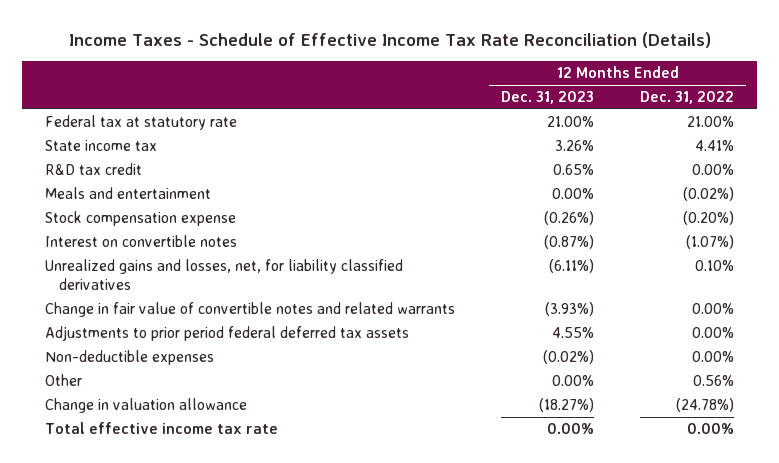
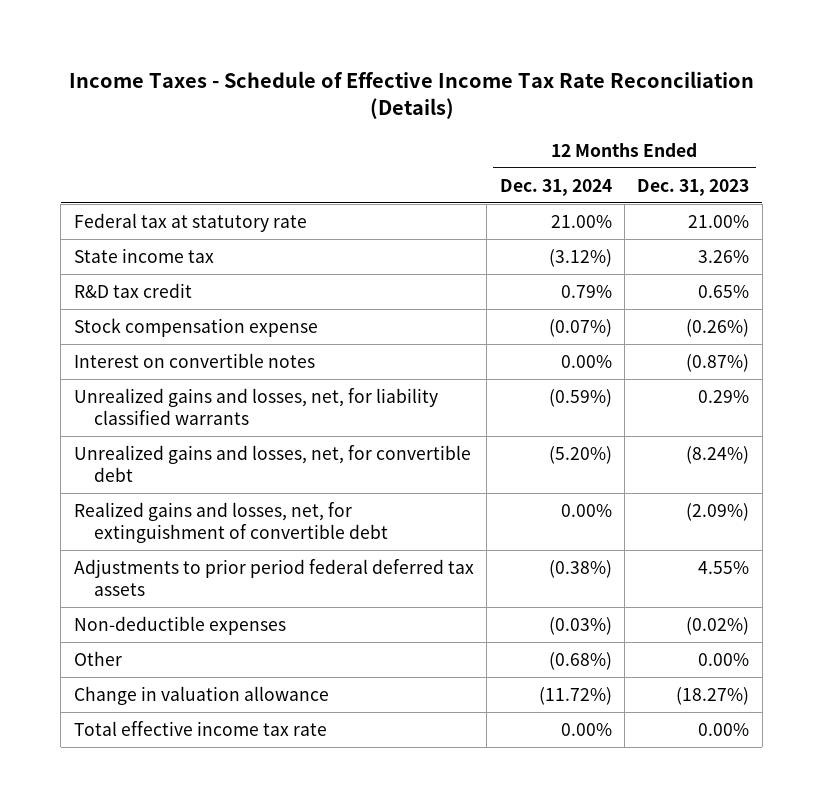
[640,91,735,105] Dec. 31, 2022 -> none
none -> [499,178,612,196] Dec. 31, 2024
[44,187,211,200] Meals and entertainment -> none
[44,302,455,318] Change in fair value of convertible notes and related warrants -> none
[44,259,403,291] Unrealized gains and losses, net, for liability classified derivatives -> [73,387,438,425] Unrealized gains and losses, net, for liability classified warrants
[549,259,595,274] (6.11%) -> [698,389,750,403] 0.29%
none -> [73,444,471,482] Unrealized gains and losses, net, for convertible debt
none -> [73,501,389,543] Realized gains and losses, net, for extinguishment of convertible debt

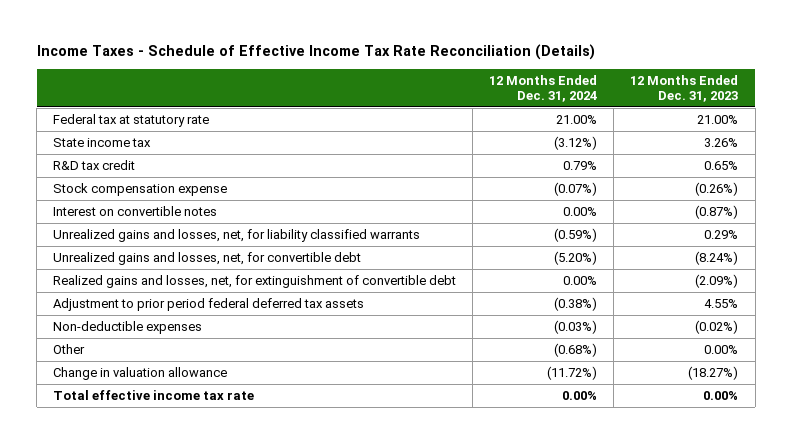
[73,558,474,596] Adjustments to prior period federal deferred tax assets -> [53,297,365,311] Adjustment to prior period federal deferred tax assets

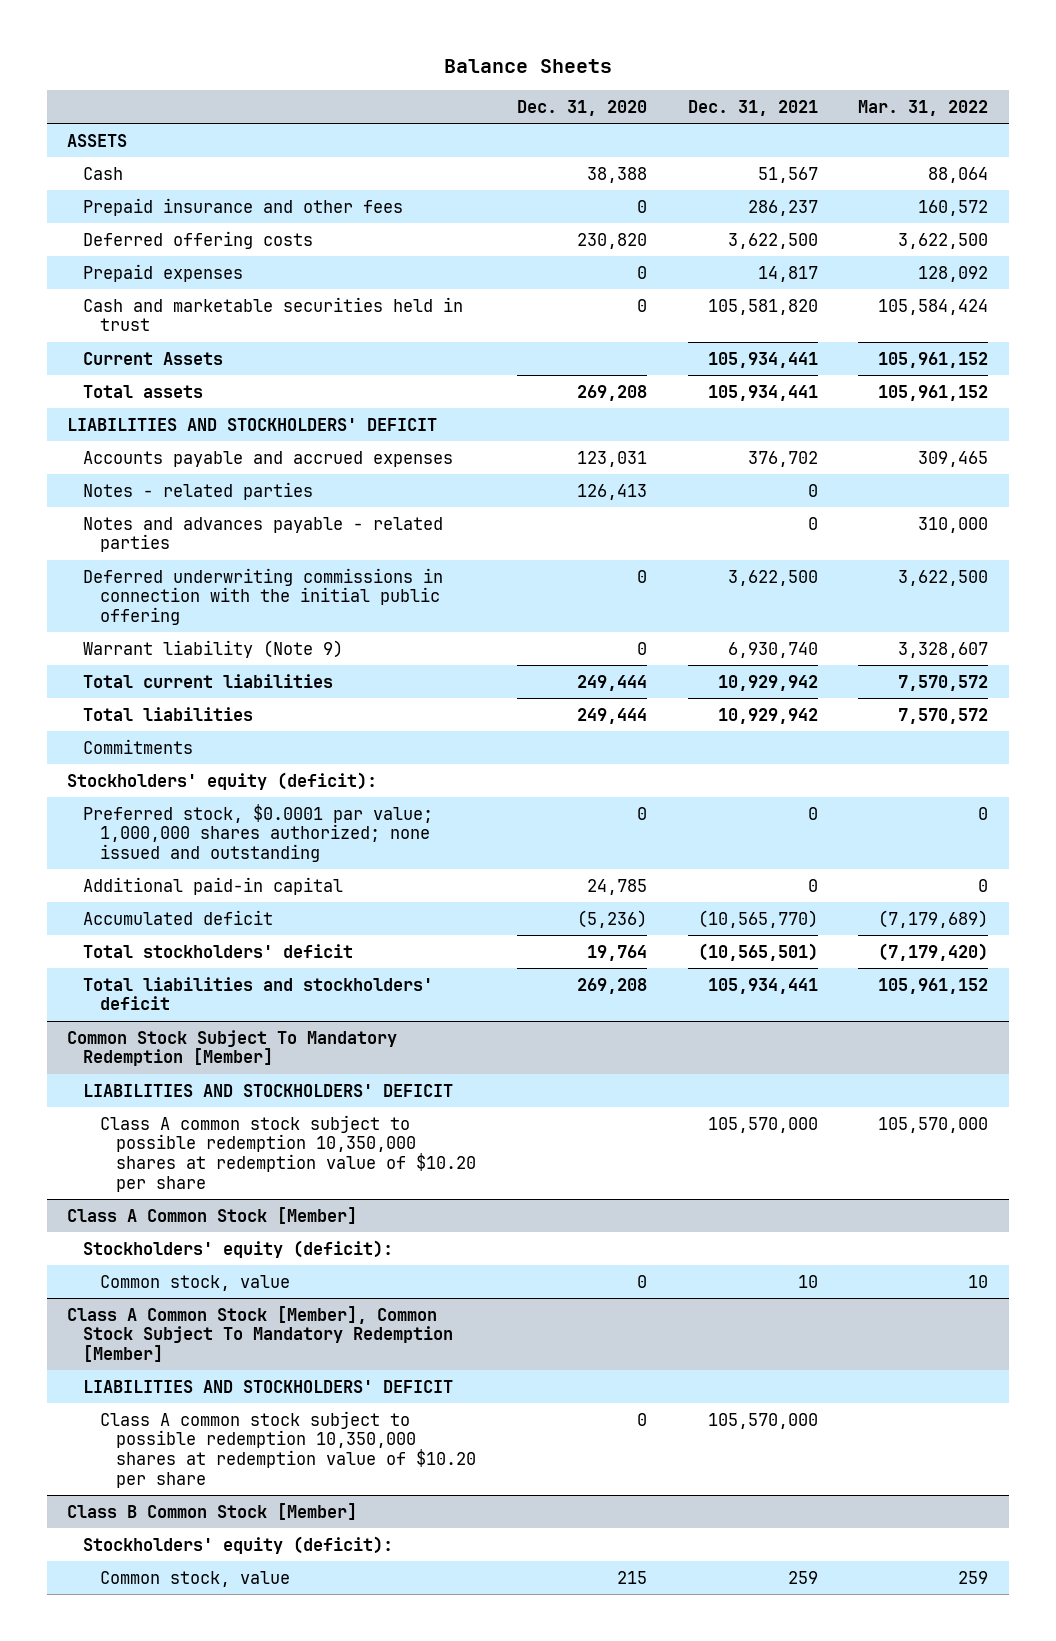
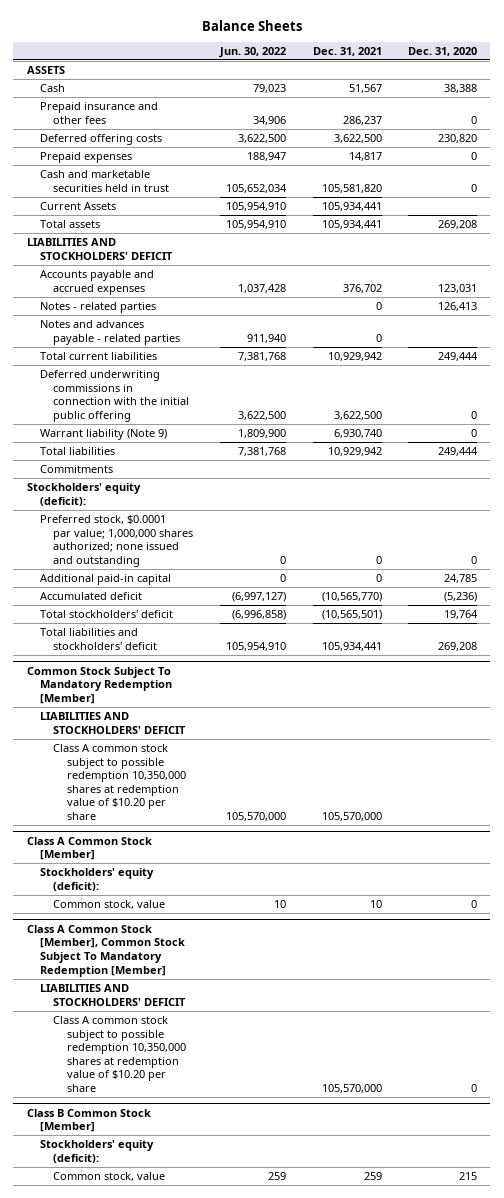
[858,99,989,116] Mar. 31, 2022 -> none
none -> [218,46,286,58] Jun. 30, 2022
[83,673,334,688] Total current liabilities -> [39,352,157,361] Total current liabilities

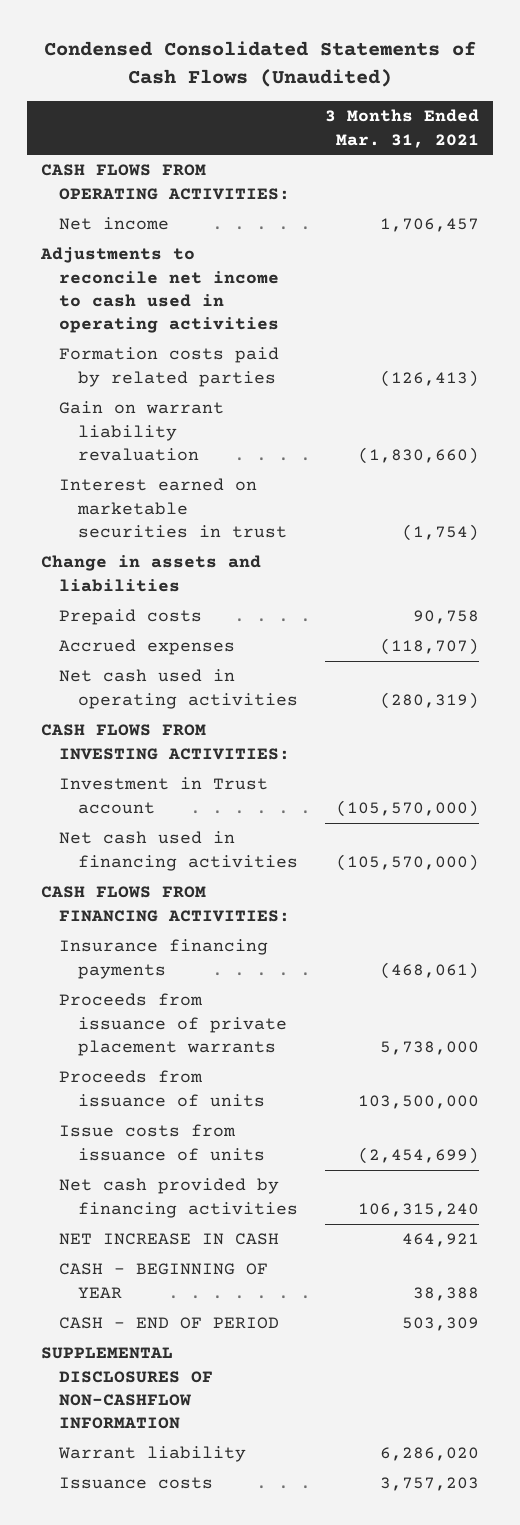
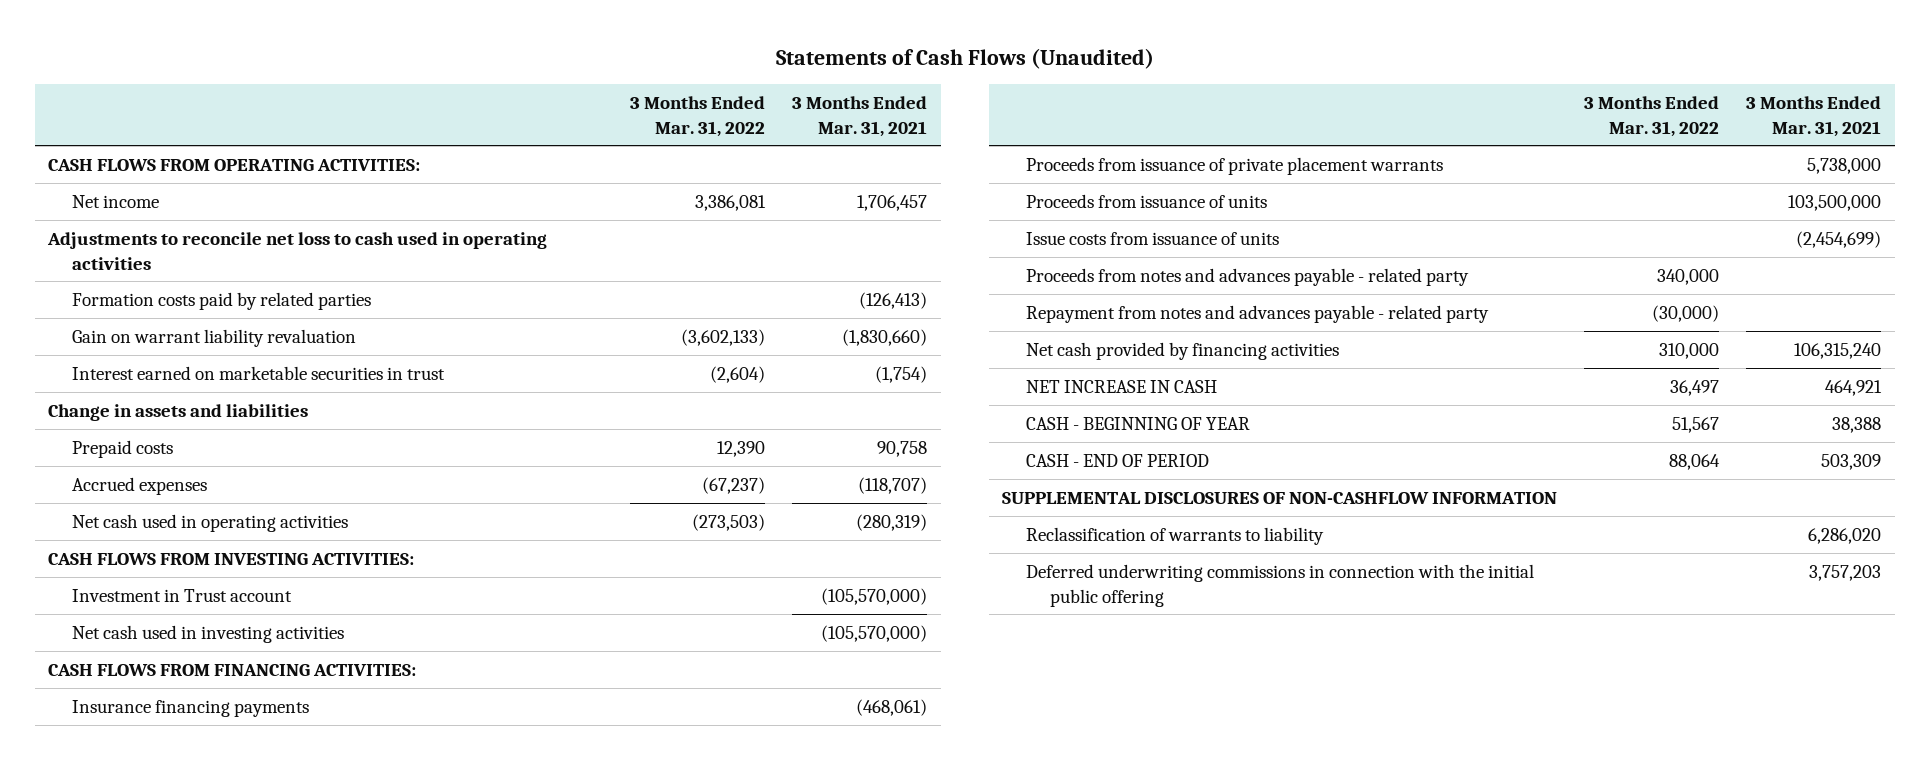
[43,41,476,87] Condensed Consolidated Statements of Cash Flows (Unaudited) -> [775,47,1154,69] Statements of Cash Flows (Unaudited)
none -> [630,95,766,137] 3 Months Ended Mar. 31, 2022
[39,247,280,334] Adjustments to reconcile net income to cash used in operating activities -> [47,231,548,270] Adjustments to reconcile net loss to cash used in operating activities
[59,831,298,871] Net cash used in financing activities -> [72,624,345,643] Net cash used in investing activities
none -> [1026,267,1470,286] Proceeds from notes and advances payable - related party
none -> [1026,304,1490,323] Repayment from notes and advances payable - related party
[58,1446,247,1463] Warrant liability -> [1026,526,1325,545] Reclassification of warrants to liability
[59,1477,214,1490] Issuance costs -> [1026,563,1535,607] Deferred underwriting commissions in connection with the initial public offering

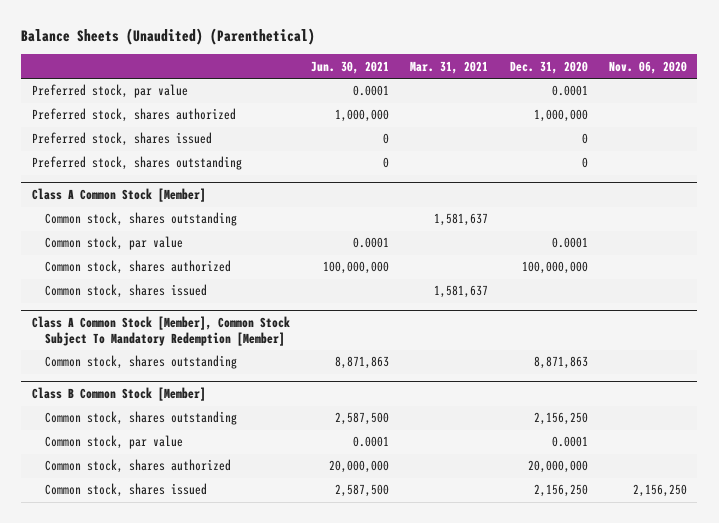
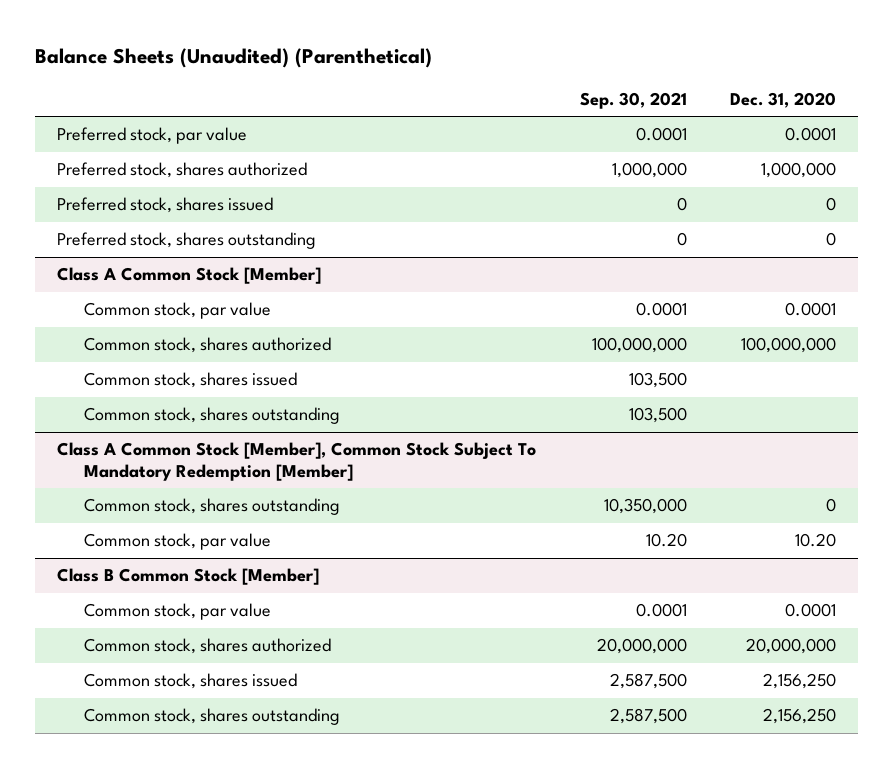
[311,60,390,74] Jun. 30, 2021 -> none
[410,60,489,74] Mar. 31, 2021 -> none
[608,60,687,74] Nov. 06, 2020 -> none
none -> [579,91,687,109] Sep. 30, 2021
[44,212,237,227] Common stock, shares outstanding -> [83,407,340,425] Common stock, shares outstanding
[533,356,588,370] 8,871,863 -> [826,498,837,513] 0
none -> [83,533,271,551] Common stock, par value
[44,411,237,426] Common stock, shares outstanding -> [83,708,340,726] Common stock, shares outstanding

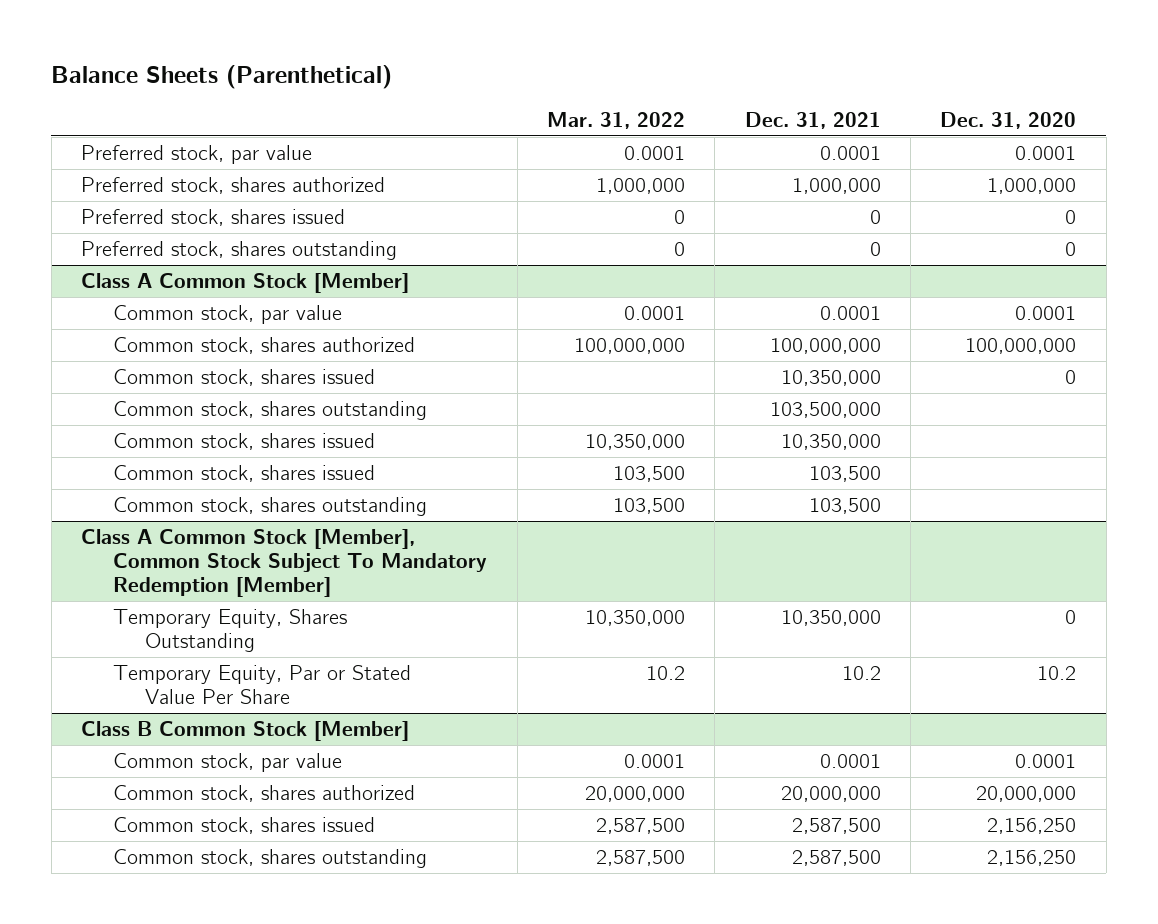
[35,48,433,69] Balance Sheets (Unaudited) (Parenthetical) -> [51,65,393,90] Balance Sheets (Parenthetical)
[579,91,687,109] Sep. 30, 2021 -> none
none -> [546,111,685,129] Mar. 31, 2022
none -> [744,111,881,129] Dec. 31, 2021
none -> [113,369,376,387] Common stock, shares issued
none -> [113,401,428,421] Common stock, shares outstanding
none -> [113,465,376,483] Common stock, shares issued
[83,498,340,516] Common stock, shares outstanding -> [113,609,348,653] Temporary Equity, Shares Outstanding
[83,533,271,551] Common stock, par value -> [113,665,412,705] Temporary Equity, Par or Stated Value Per Share
[795,533,837,548] 10.20 -> [1037,666,1077,681] 10.2

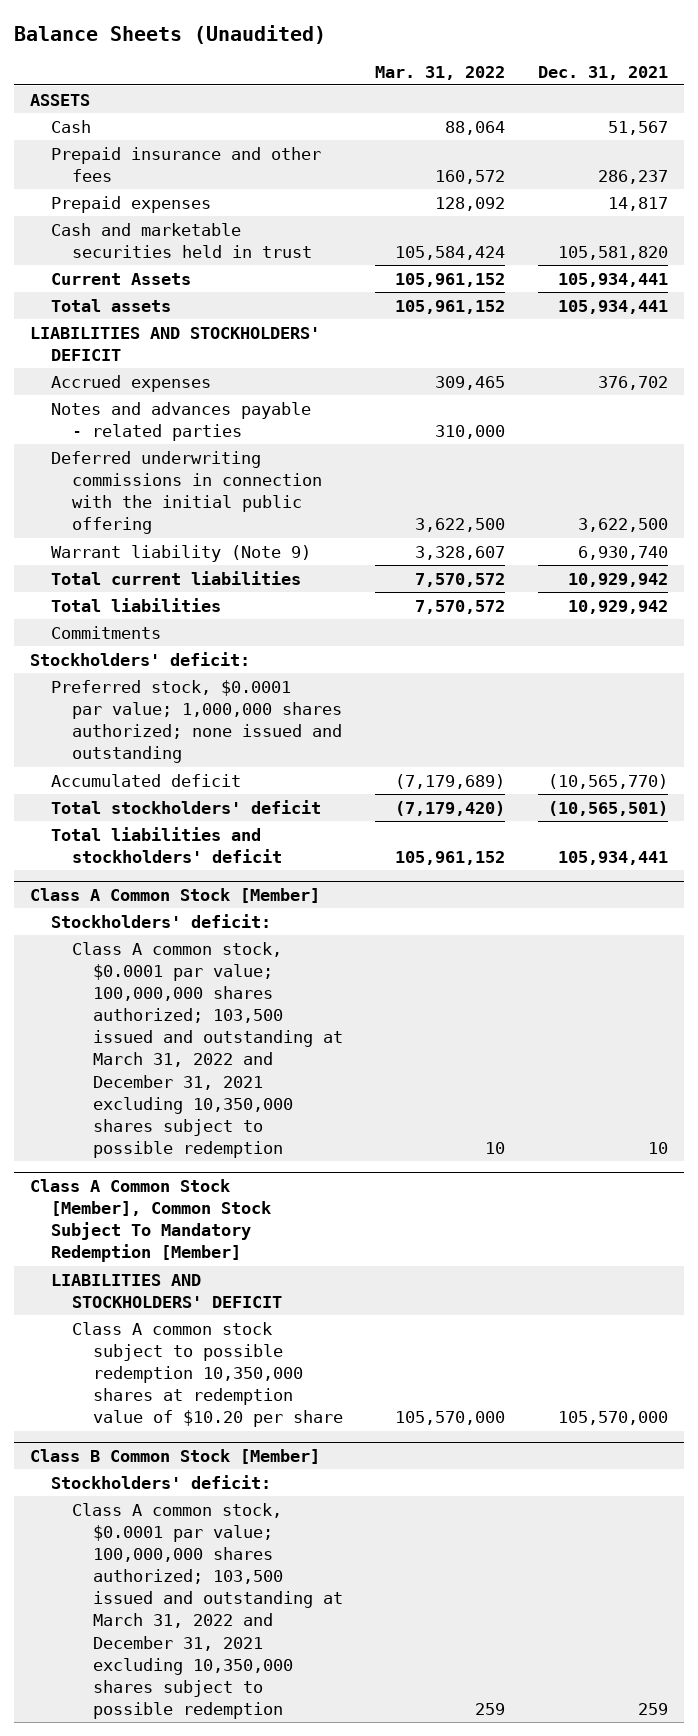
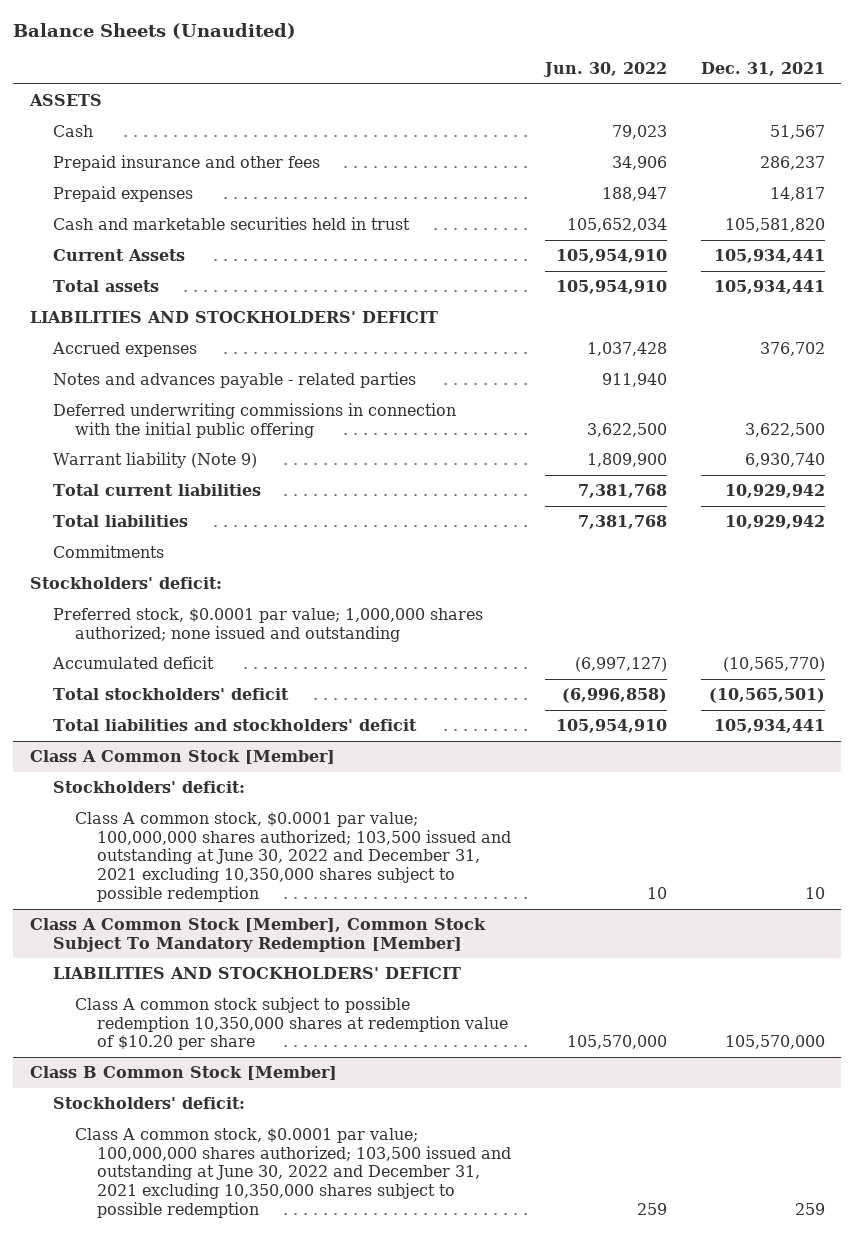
[375,65,506,80] Mar. 31, 2022 -> none
none -> [542,61,667,77] Jun. 30, 2022
[71,941,343,1158] Class A common stock, $0.0001 par value; 100,000,000 shares authorized; 103,500 issued and outstanding at March 31, 2022 and December 31, 2021 excluding 10,350,000 shares subject to possible redemption -> [74,812,512,902] Class A common stock, $0.0001 par value; 100,000,000 shares authorized; 103,500 issued and outstanding at June 30, 2022 and December 31, 2021 excluding 10,350,000 shares subject to possible redemption
[71,1502,343,1719] Class A common stock, $0.0001 par value; 100,000,000 shares authorized; 103,500 issued and outstanding at March 31, 2022 and December 31, 2021 excluding 10,350,000 shares subject to possible redemption -> [74,1128,512,1218] Class A common stock, $0.0001 par value; 100,000,000 shares authorized; 103,500 issued and outstanding at June 30, 2022 and December 31, 2021 excluding 10,350,000 shares subject to possible redemption

